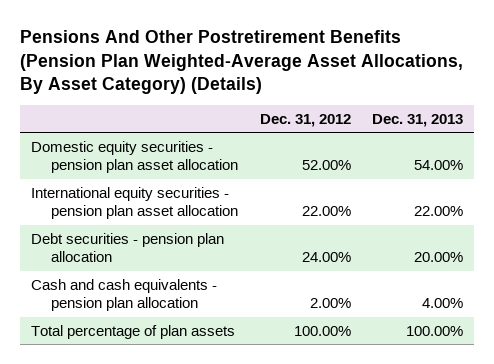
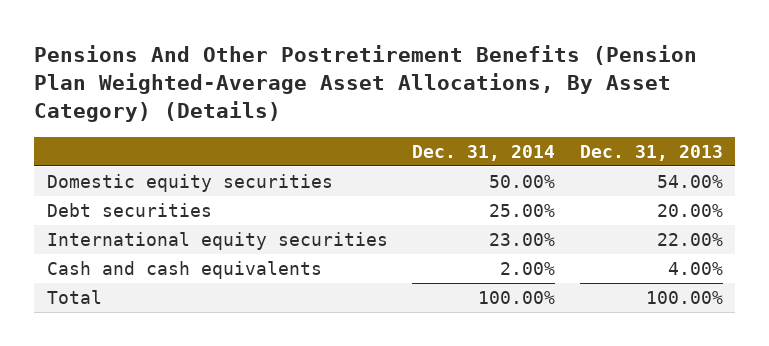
[259,113,351,127] Dec. 31, 2012 -> none
none -> [412,144,556,161] Dec. 31, 2014
[31,186,239,220] International equity securities - pension plan asset allocation -> none
[31,140,239,174] Domestic equity securities - pension plan asset allocation -> [46,174,333,193] Domestic equity securities
[31,232,225,263] Debt securities - pension plan allocation -> [46,203,212,218] Debt securities
none -> [46,232,388,251] International equity securities
[31,278,218,312] Cash and cash equivalents - pension plan allocation -> [46,261,322,280] Cash and cash equivalents
[31,324,236,339] Total percentage of plan assets -> [46,290,102,305] Total

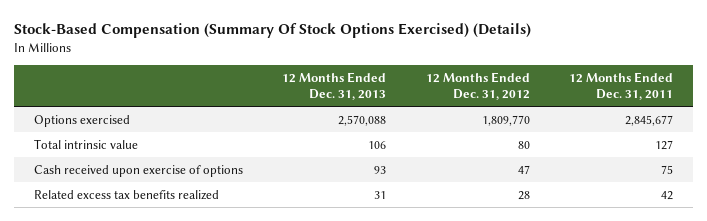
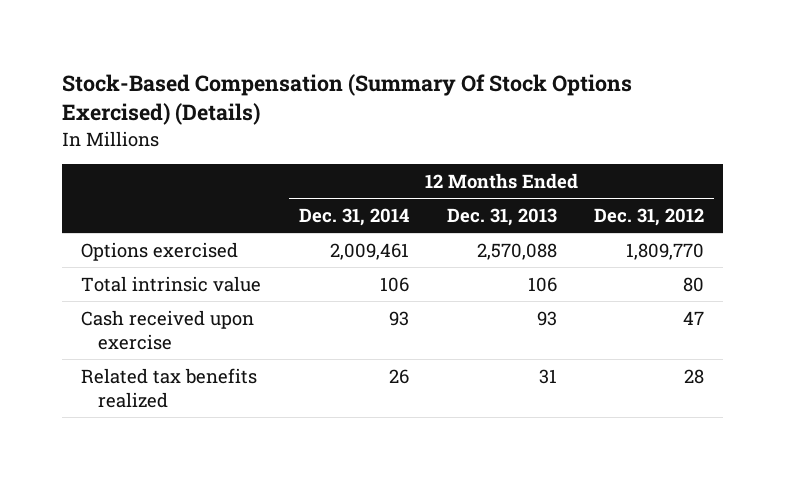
[569,72,674,101] 12 Months Ended Dec. 31, 2011 -> none
none -> [298,208,409,227] Dec. 31, 2014
[33,164,243,177] Cash received upon exercise of options -> [81,309,255,350] Cash received upon exercise
[33,189,219,200] Related excess tax benefits realized -> [81,367,258,408] Related tax benefits realized

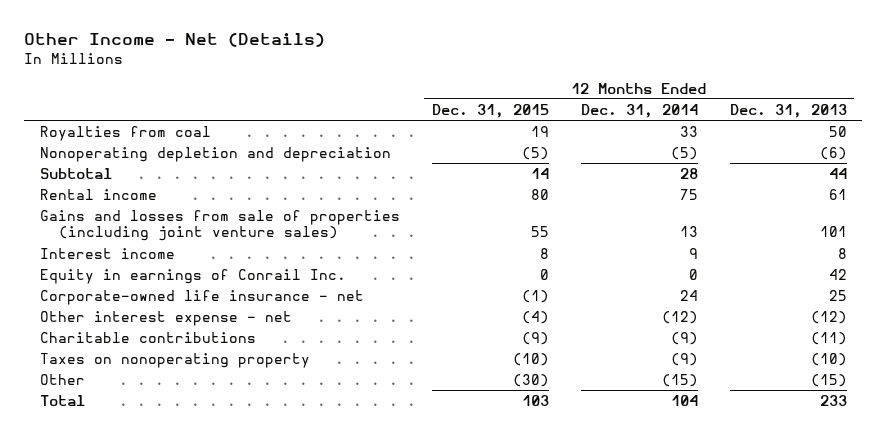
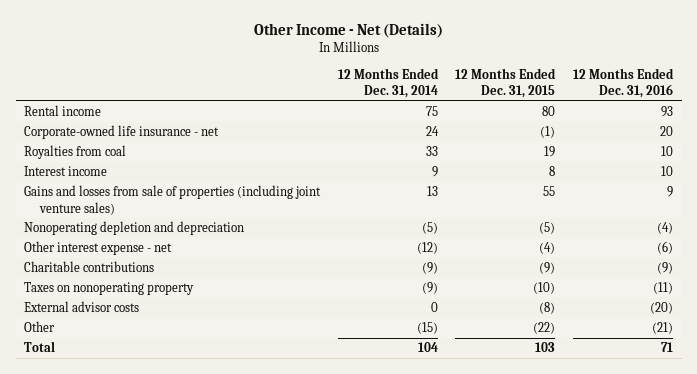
[729,103,847,118] Dec. 31, 2013 -> none
none -> [572,67,674,99] 12 Months Ended Dec. 31, 2016
[39,167,112,179] Subtotal -> none
[39,268,346,284] Equity in earnings of Conrail Inc. -> none
[39,125,211,141] Royalties from coal -> [24,145,127,160] Royalties from coal
[39,247,175,259] Interest income -> [24,166,108,177] Interest income
[39,209,400,242] Gains and losses from sale of properties (including joint venture sales) -> [24,185,322,215] Gains and losses from sale of properties (including joint venture sales)
[39,146,391,162] Nonoperating depletion and depreciation -> [24,221,245,236] Nonoperating depletion and depreciation
none -> [24,301,140,313] External advisor costs
[512,373,549,387] (30) -> [533,322,556,335] (22)

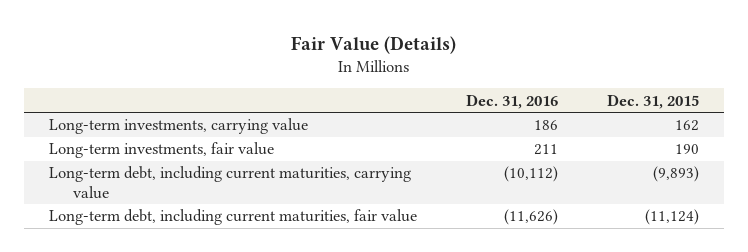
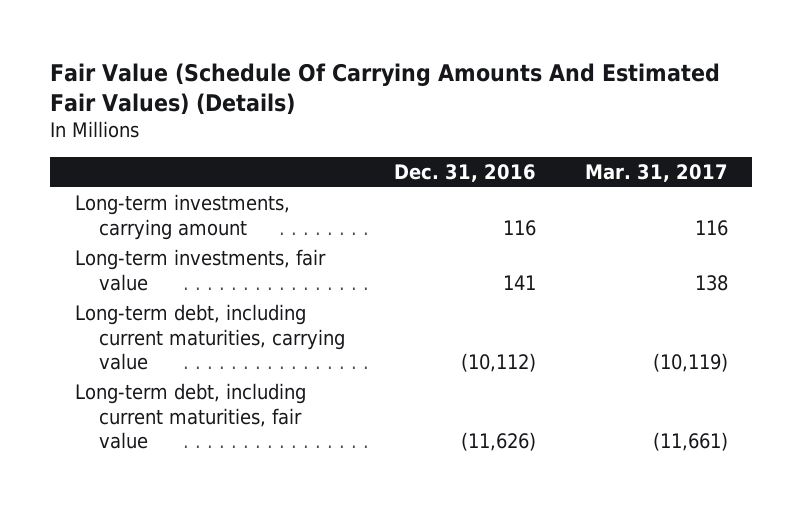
[291,35,457,54] Fair Value (Details) -> [50,62,721,115] Fair Value (Schedule Of Carrying Amounts And Estimated Fair Values) (Details)
[607,93,700,109] Dec. 31, 2015 -> none
none -> [584,163,728,182] Mar. 31, 2017
[48,118,308,135] Long-term investments, carrying value -> [74,194,290,240] Long-term investments, carrying amount
[534,120,559,131] 186 -> [502,219,536,236] 116
[534,144,559,156] 211 -> [502,274,536,290] 141

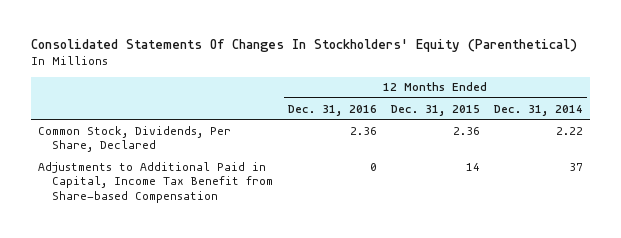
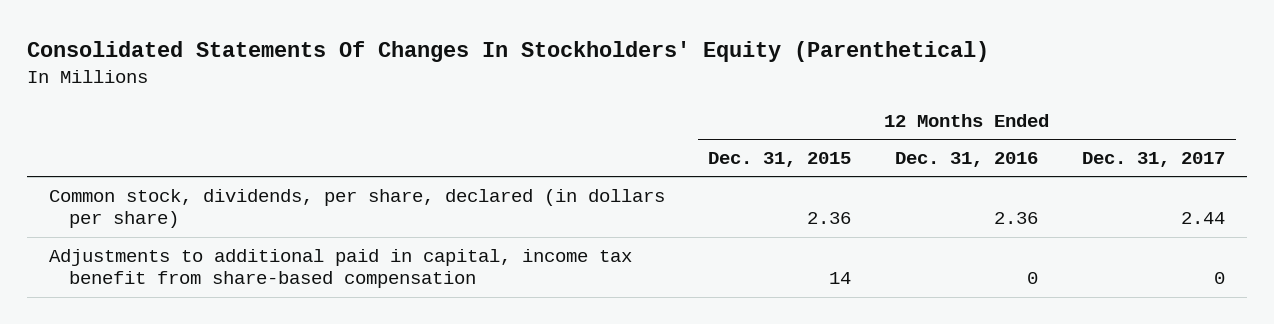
[494,104,584,116] Dec. 31, 2014 -> none
none -> [1081,152,1225,168] Dec. 31, 2017
[38,125,232,153] Common Stock, Dividends, Per Share, Declared -> [48,188,665,229] Common stock, dividends, per share, declared (in dollars per share)
[38,161,274,204] Adjustments to Additional Paid in Capital, Income Tax Benefit from Share-based Compensation -> [48,248,632,289] Adjustments to additional paid in capital, income tax benefit from share-based compensation

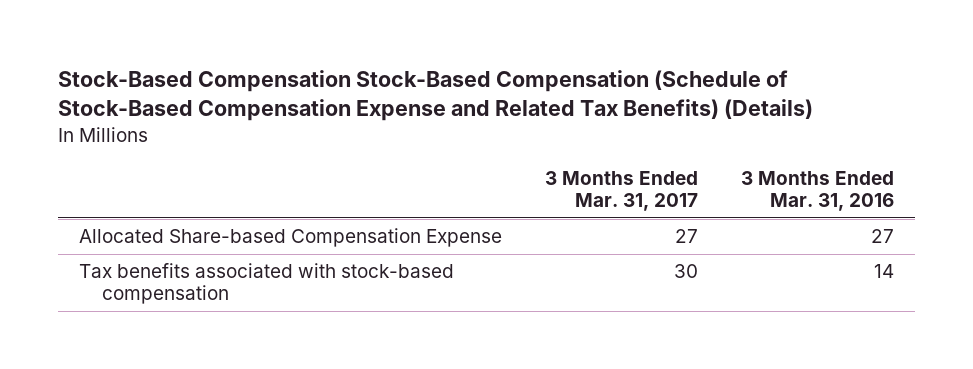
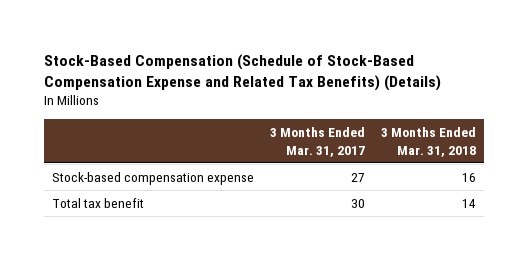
[57,69,813,122] Stock-Based Compensation Stock-Based Compensation (Schedule of Stock-Based Compensation Expense and Related Tax Benefits) (Details) -> [44,53,442,91] Stock-Based Compensation (Schedule of Stock-Based Compensation Expense and Related Tax Benefits) (Details)
[741,171,895,212] 3 Months Ended Mar. 31, 2016 -> none
none -> [380,126,476,157] 3 Months Ended Mar. 31, 2018
[79,228,503,248] Allocated Share-based Compensation Expense -> [52,172,255,186] Stock-based compensation expense
[79,263,455,305] Tax benefits associated with stock-based compensation -> [52,198,145,209] Total tax benefit

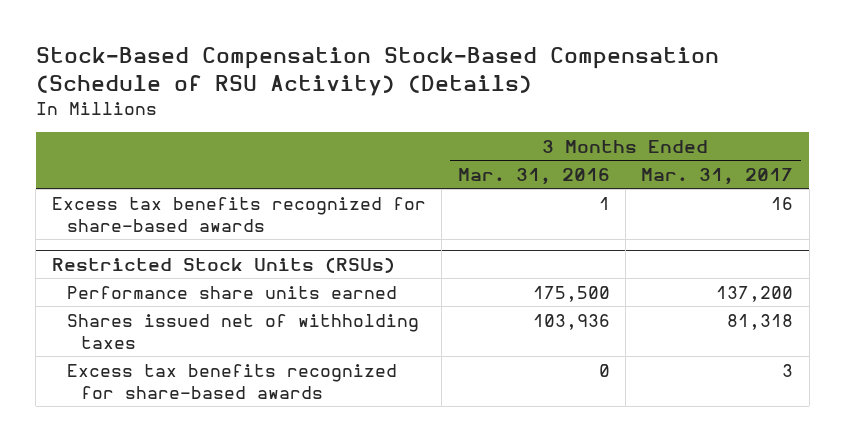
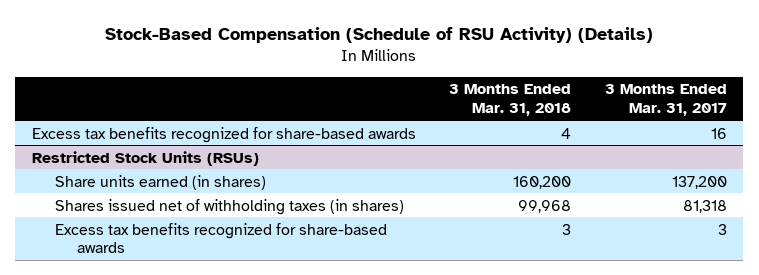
[35,47,719,96] Stock-Based Compensation Stock-Based Compensation (Schedule of RSU Activity) (Details) -> [105,26,654,43] Stock-Based Compensation (Schedule of RSU Activity) (Details)
[457,167,610,185] Mar. 31, 2016 -> none
none -> [449,84,572,117] 3 Months Ended Mar. 31, 2018
[66,285,397,299] Performance share units earned -> [54,174,266,190] Share units earned (in shares)
[66,313,419,349] Shares issued net of withholding taxes -> [54,198,404,215] Shares issued net of withholding taxes (in shares)

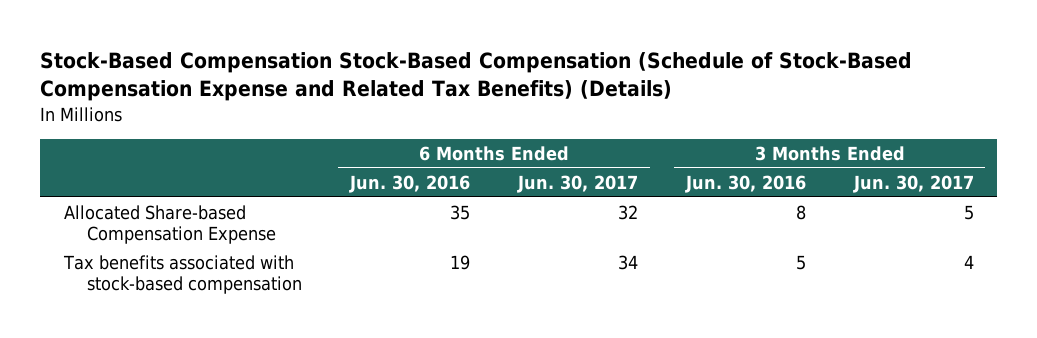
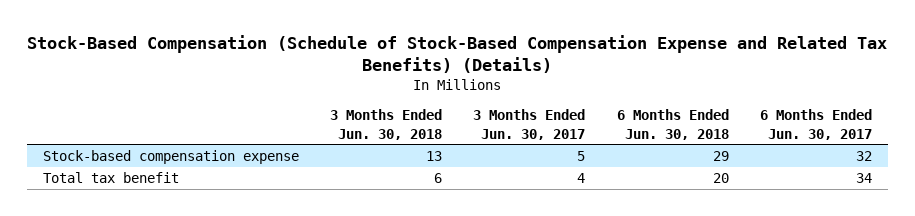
[39,51,912,102] Stock-Based Compensation Stock-Based Compensation (Schedule of Stock-Based Compensation Expense and Related Tax Benefits) (Details) -> [27,35,888,74] Stock-Based Compensation (Schedule of Stock-Based Compensation Expense and Related Tax Benefits) (Details)
[349,174,471,193] Jun. 30, 2016 -> none
[684,174,806,193] Jun. 30, 2016 -> none
none -> [330,109,443,140] 3 Months Ended Jun. 30, 2018
none -> [616,109,729,140] 6 Months Ended Jun. 30, 2018
[63,205,277,245] Allocated Share-based Compensation Expense -> [42,150,299,165] Stock-based compensation expense
[62,255,303,295] Tax benefits associated with stock-based compensation -> [42,172,179,184] Total tax benefit

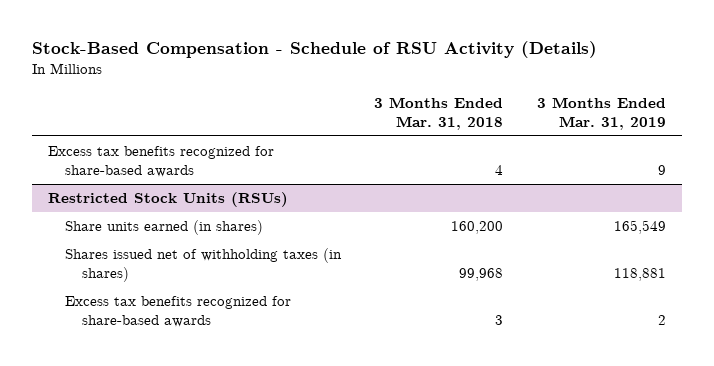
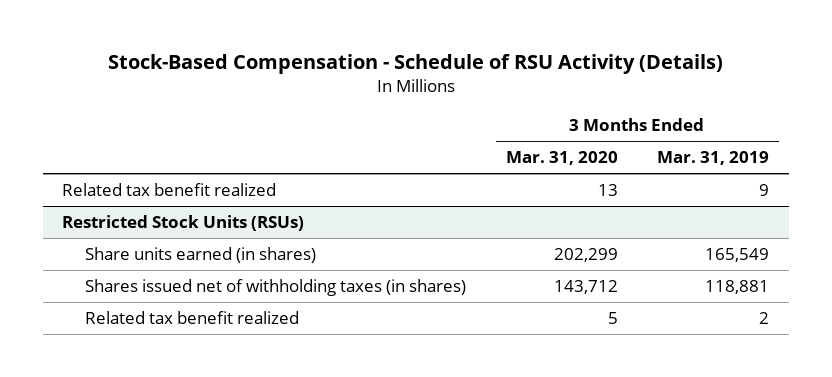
[374,96,504,130] 3 Months Ended Mar. 31, 2018 -> none
none -> [505,151,618,166] Mar. 31, 2020
[48,146,275,178] Excess tax benefits recognized for share-based awards -> [62,183,277,197] Related tax benefit realized
[65,296,292,328] Excess tax benefits recognized for share-based awards -> [84,311,299,325] Related tax benefit realized

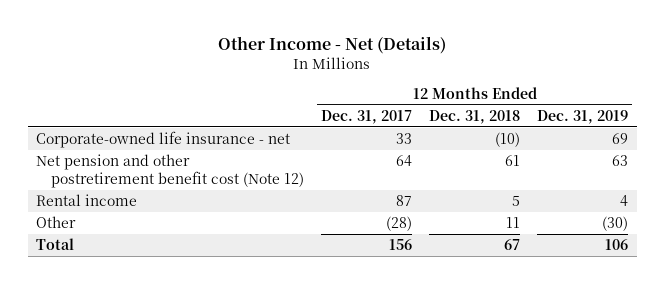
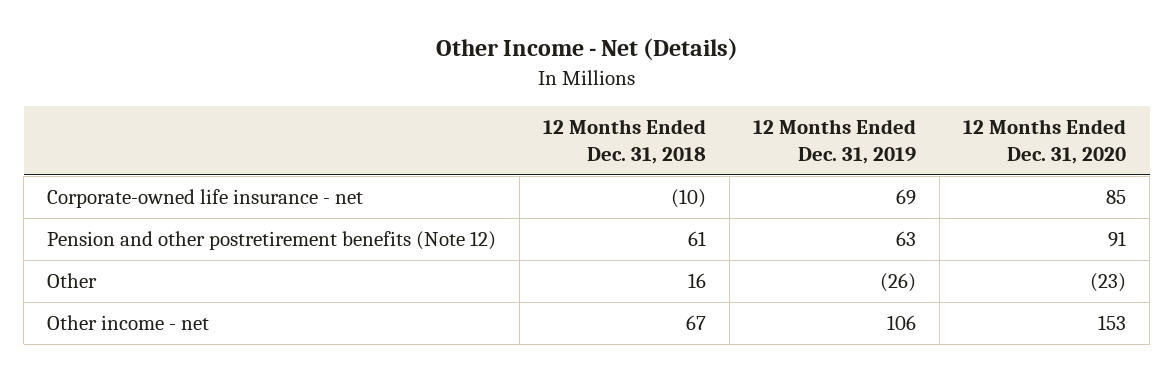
[321,109,413,124] Dec. 31, 2017 -> none
none -> [963,118,1127,165] 12 Months Ended Dec. 31, 2020
[36,194,138,207] Rental income -> none
[36,154,305,189] Net pension and other postretirement benefit cost (Note 12) -> [47,230,497,250] Pension and other postretirement benefits (Note 12)
[506,217,521,229] 11 -> [688,272,707,288] 16
[602,216,629,232] (30) -> [880,272,917,292] (26)
[36,238,75,251] Total -> [47,314,210,330] Other income - net

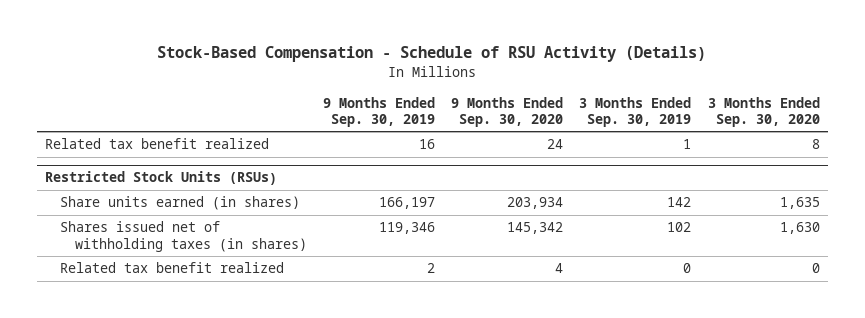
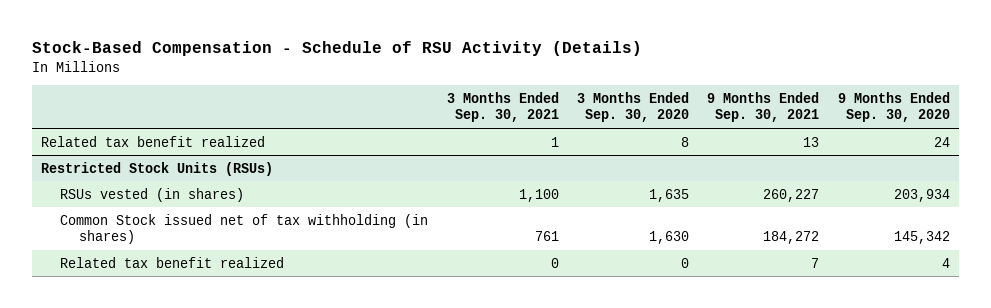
[322,96,435,127] 9 Months Ended Sep. 30, 2019 -> none
[579,96,692,127] 3 Months Ended Sep. 30, 2019 -> none
none -> [446,92,559,123] 3 Months Ended Sep. 30, 2021
none -> [707,92,820,123] 9 Months Ended Sep. 30, 2021
[59,196,300,211] Share units earned (in shares) -> [60,187,245,202] RSUs vested (in shares)
[59,221,307,252] Shares issued net of withholding taxes (in shares) -> [60,213,429,244] Common Stock issued net of tax withholding (in shares)

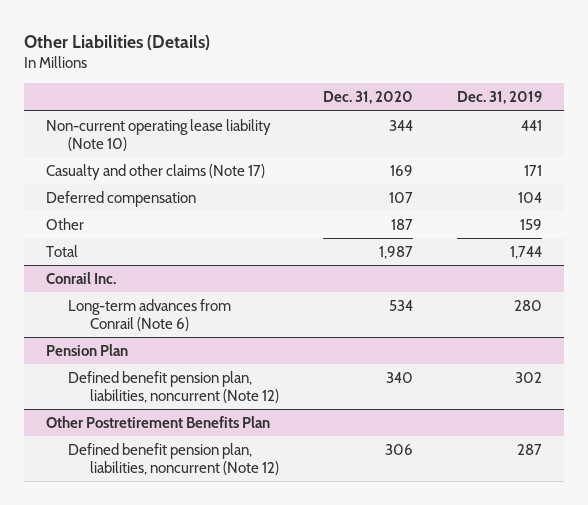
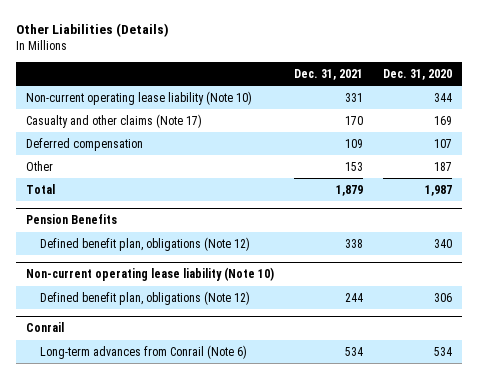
[456,91,542,105] Dec. 31, 2019 -> none
none -> [293,68,363,80] Dec. 31, 2021
none -> [25,214,117,225] Pension Benefits
none -> [40,236,251,251] Defined benefit plan, obligations (Note 12)
none -> [25,267,274,282] Non-current operating lease liability (Note 10)
none -> [40,290,251,305] Defined benefit plan, obligations (Note 12)
[46,271,117,284] Conrail Inc. -> [25,322,64,333] Conrail
[46,343,129,356] Pension Plan -> none
[68,370,280,404] Defined benefit pension plan, liabilities, noncurrent (Note 12) -> none
[46,415,271,428] Other Postretirement Benefits Plan -> none
[68,442,280,476] Defined benefit pension plan, liabilities, noncurrent (Note 12) -> none

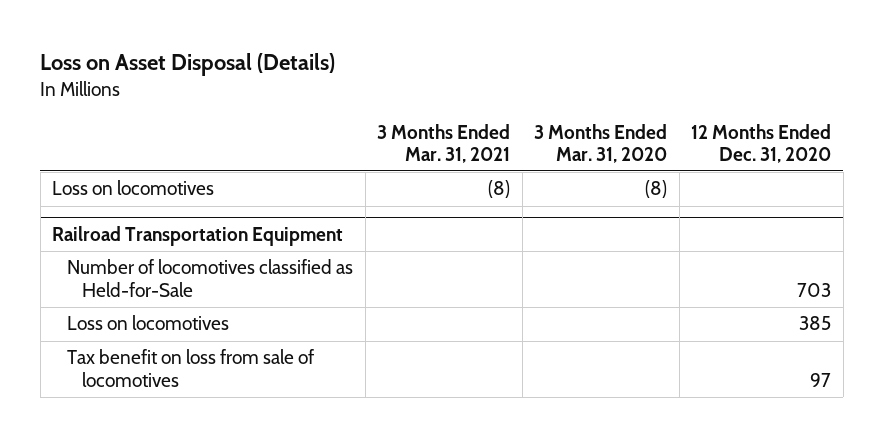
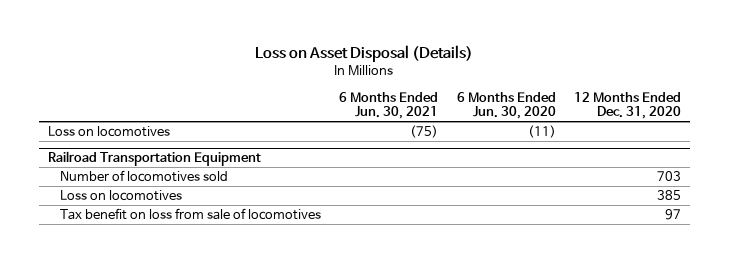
[377,123,511,163] 3 Months Ended Mar. 31, 2021 -> none
[534,123,668,163] 3 Months Ended Mar. 31, 2020 -> none
none -> [339,91,439,120] 6 Months Ended Jun. 30, 2021
none -> [456,91,556,120] 6 Months Ended Jun. 30, 2020
[67,259,354,297] Number of locomotives classified as Held-for-Sale -> none
none -> [60,170,229,183] Number of locomotives sold

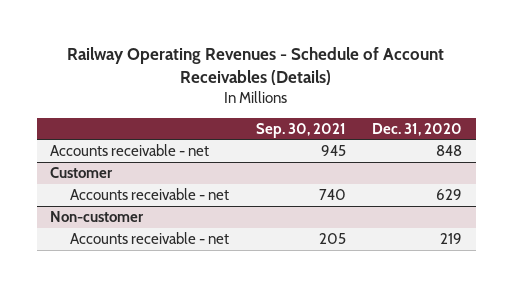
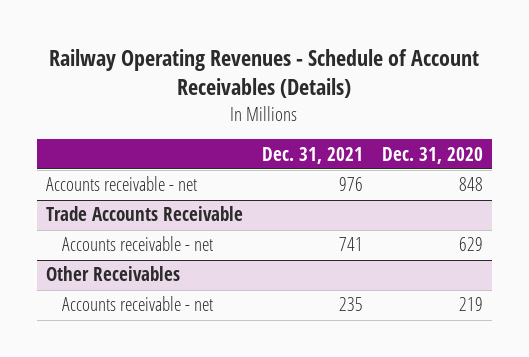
[255,122,346,138] Sep. 30, 2021 -> none
none -> [261,146,363,164] Dec. 31, 2021
[50,166,114,178] Customer -> [46,206,244,222] Trade Accounts Receivable
[50,210,145,222] Non-customer -> [46,266,181,282] Other Receivables

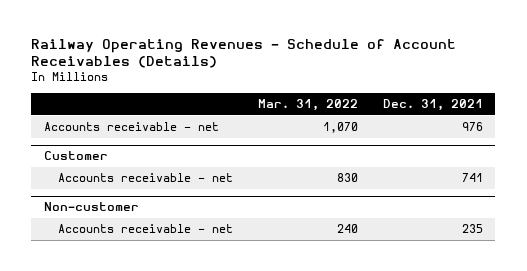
[381,146,483,164] Dec. 31, 2020 -> none
none -> [258,99,359,112] Mar. 31, 2022
[46,206,244,222] Trade Accounts Receivable -> [43,151,108,161] Customer
[46,266,181,282] Other Receivables -> [43,202,139,212] Non-customer

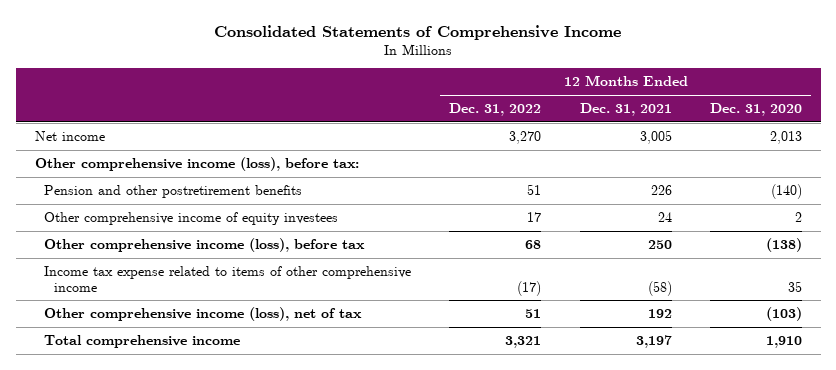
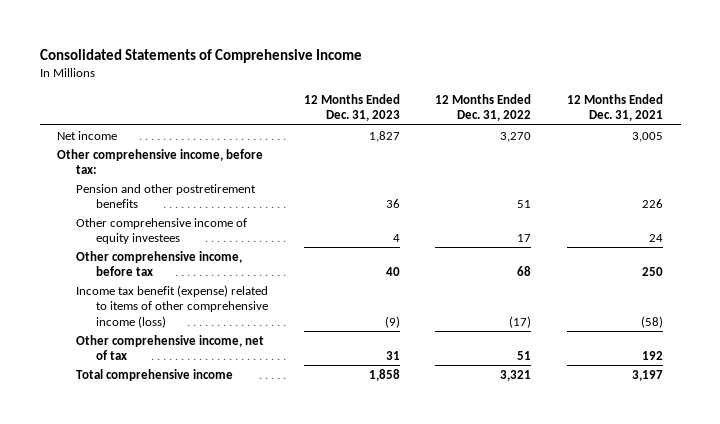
[709,102,802,116] Dec. 31, 2020 -> none
none -> [303,93,400,122] 12 Months Ended Dec. 31, 2023
[34,156,359,171] Other comprehensive income (loss), before tax: -> [57,148,264,175] Other comprehensive income, before tax:
[44,237,366,252] Other comprehensive income (loss), before tax -> [76,250,243,277] Other comprehensive income, before tax
[44,265,412,292] Income tax expense related to items of other comprehensive income -> [76,284,269,328] Income tax benefit (expense) related to items of other comprehensive income (loss)
[44,306,363,321] Other comprehensive income (loss), net of tax -> [76,334,265,361] Other comprehensive income, net of tax

